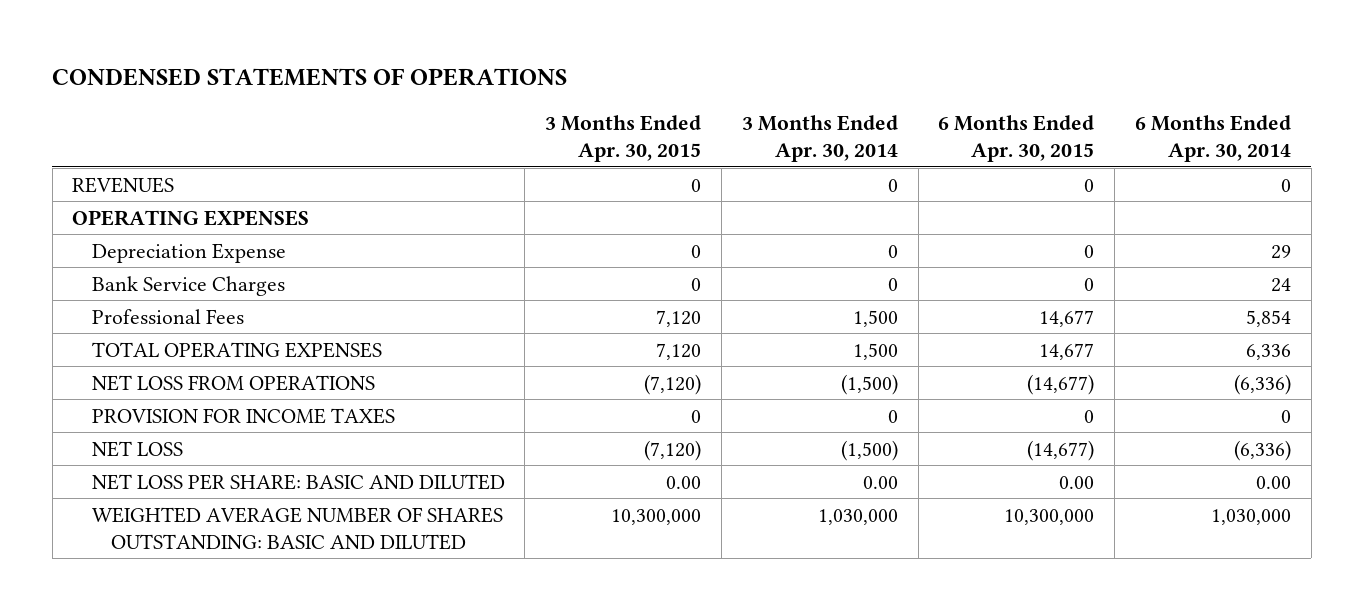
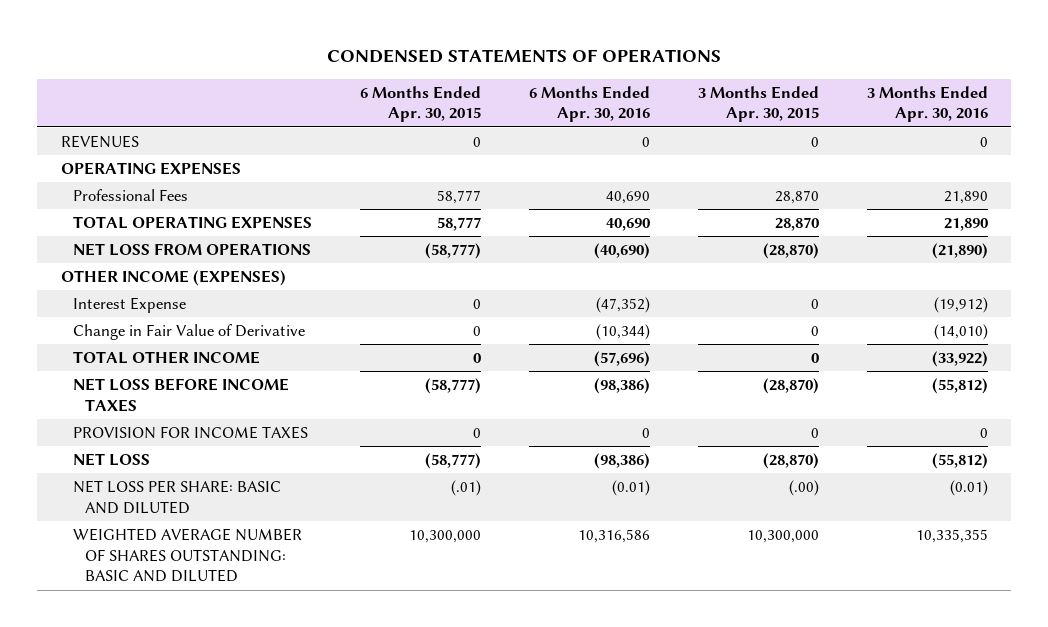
[741,115,898,163] 3 Months Ended Apr. 30, 2014 -> none
[1134,115,1291,163] 6 Months Ended Apr. 30, 2014 -> none
none -> [528,85,650,123] 6 Months Ended Apr. 30, 2016
none -> [866,85,988,123] 3 Months Ended Apr. 30, 2016
[91,242,286,263] Depreciation Expense -> none
[91,275,285,296] Bank Service Charges -> none
[656,309,702,327] 7,120 -> [774,189,819,204] 28,870
[1039,309,1095,327] 14,677 -> [436,189,481,204] 58,777
[656,342,702,360] 7,120 -> [774,216,819,231] 28,870
[1039,342,1095,360] 14,677 -> [436,216,481,231] 58,777
[644,373,702,395] (7,120) -> [762,242,819,259] (28,870)
[1027,373,1095,395] (14,677) -> [424,242,481,259] (58,777)
none -> [60,269,286,286] OTHER INCOME (EXPENSES)
none -> [72,296,186,313] Interest Expense
none -> [72,323,305,340] Change in Fair Value of Derivative
none -> [72,350,260,364] TOTAL OTHER INCOME
none -> [72,377,289,412] NET LOSS BEFORE INCOME TAXES
[644,439,702,461] (7,120) -> [762,452,819,469] (28,870)
[1027,439,1095,461] (14,677) -> [424,452,481,469] (58,777)
[666,475,702,489] 0.00 -> [788,479,819,496] (.00)
[1059,475,1095,489] 0.00 -> [450,479,481,496] (.01)

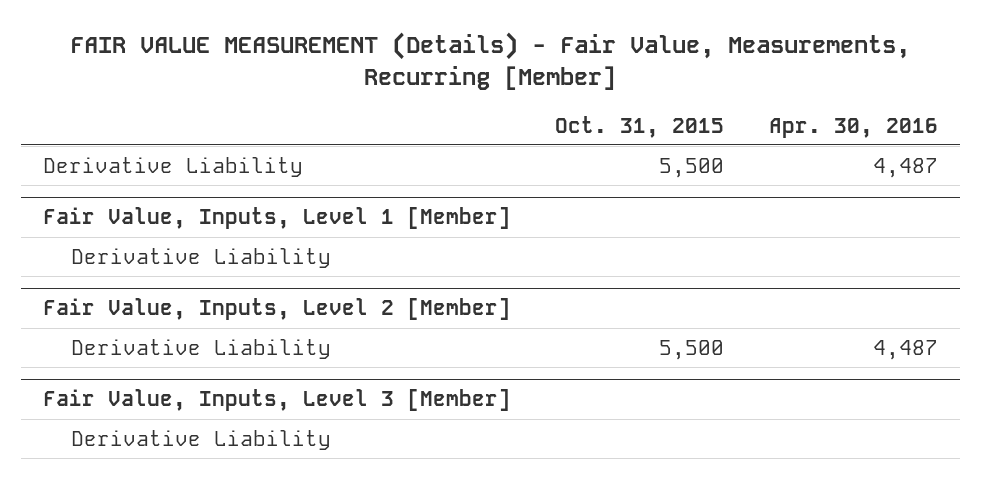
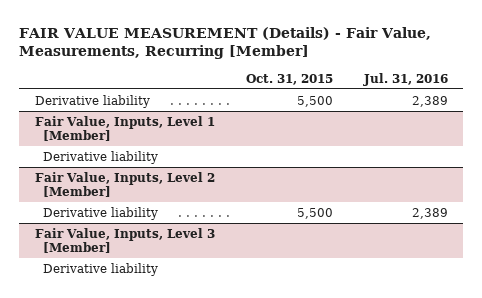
[769,117,939,138] Apr. 30, 2016 -> none
none -> [362,72,448,86] Jul. 31, 2016
[42,156,303,177] Derivative Liability -> [34,94,150,108] Derivative liability
[70,247,331,268] Derivative Liability -> [43,150,159,164] Derivative liability
[70,338,331,359] Derivative Liability -> [43,206,159,220] Derivative liability
[70,429,331,450] Derivative Liability -> [43,262,159,276] Derivative liability

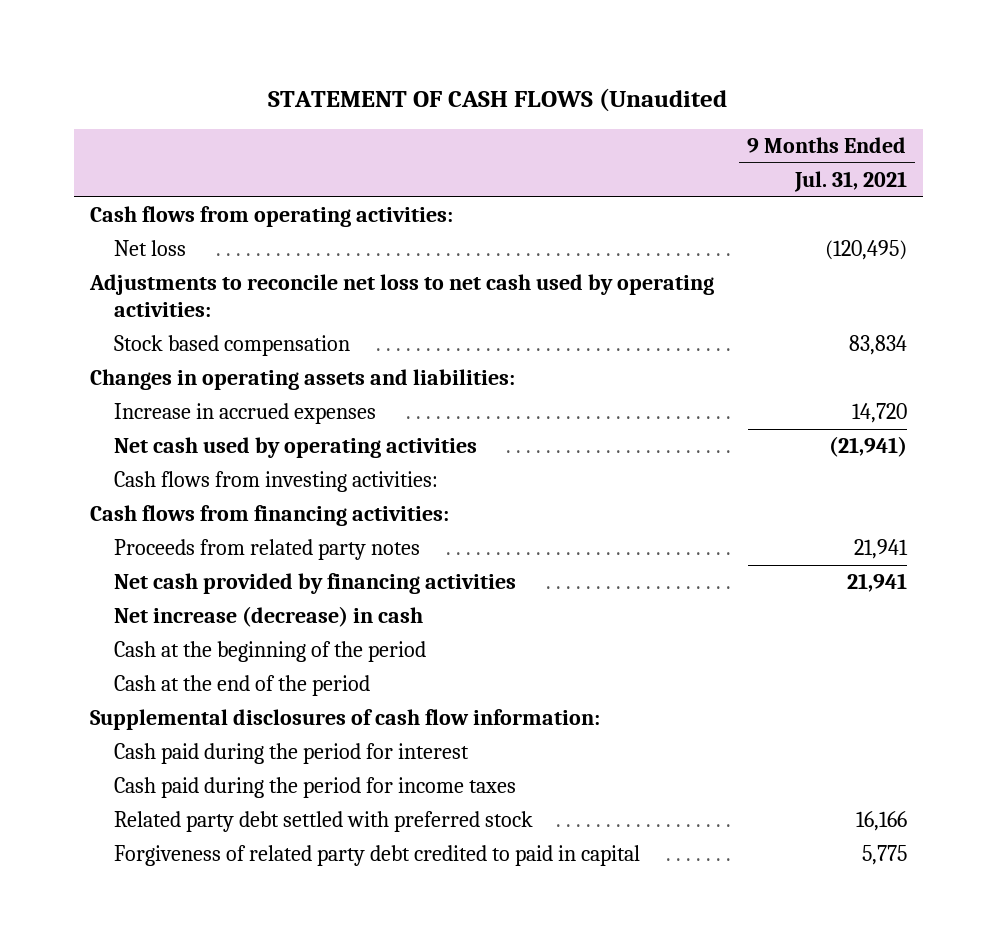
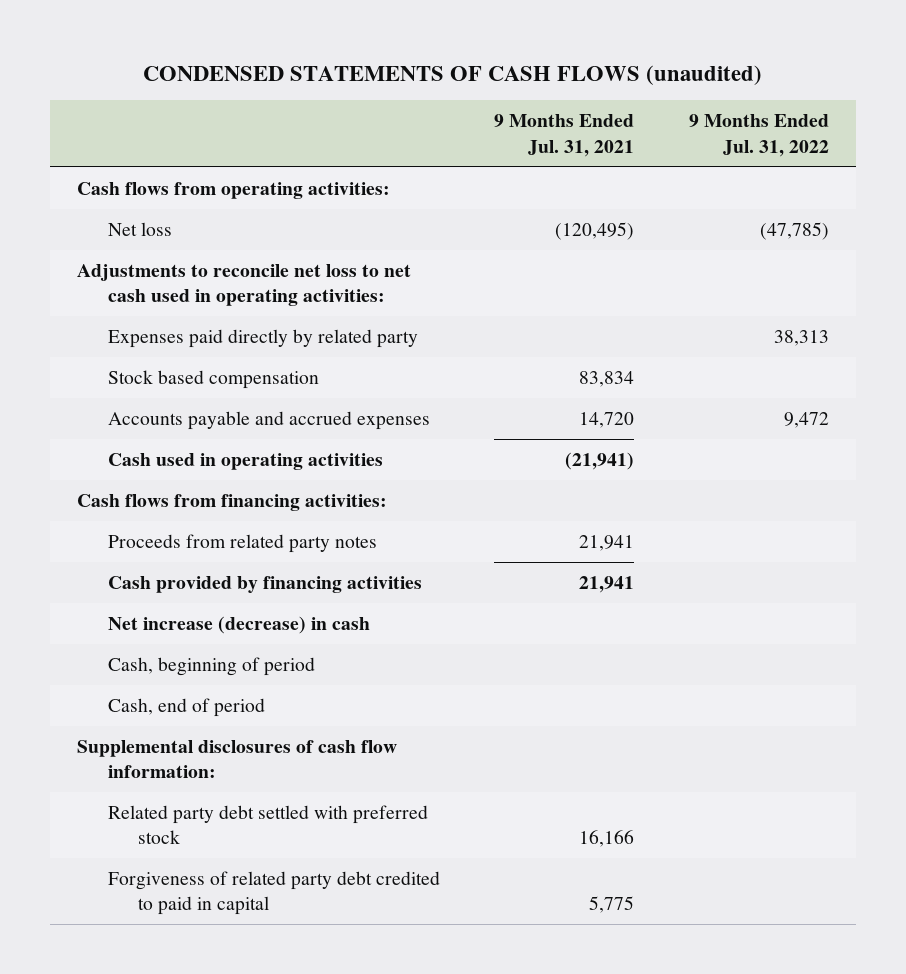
[268,87,728,112] STATEMENT OF CASH FLOWS (Unaudited -> [143,64,763,85] CONDENSED STATEMENTS OF CASH FLOWS (unaudited)
none -> [688,114,829,157] 9 Months Ended Jul. 31, 2022
[89,274,715,318] Adjustments to reconcile net loss to net cash used by operating activities: -> [77,263,412,307] Adjustments to reconcile net loss to net cash used in operating activities:
none -> [107,328,418,348] Expenses paid directly by related party
[90,369,516,391] Changes in operating assets and liabilities: -> none
[114,471,439,493] Cash flows from investing activities: -> none
[114,403,377,425] Increase in accrued expenses -> [107,410,430,430] Accounts payable and accrued expenses
[114,437,478,459] Net cash used by operating activities -> [107,452,383,470] Cash used in operating activities
[114,573,517,595] Net cash provided by financing activities -> [107,575,422,593] Cash provided by financing activities
[114,641,427,663] Cash at the beginning of the period -> [107,656,315,676] Cash, beginning of period
[114,675,371,697] Cash at the end of the period -> [107,697,265,717] Cash, end of period
[114,743,470,765] Cash paid during the period for interest -> none
[114,777,517,799] Cash paid during the period for income taxes -> none

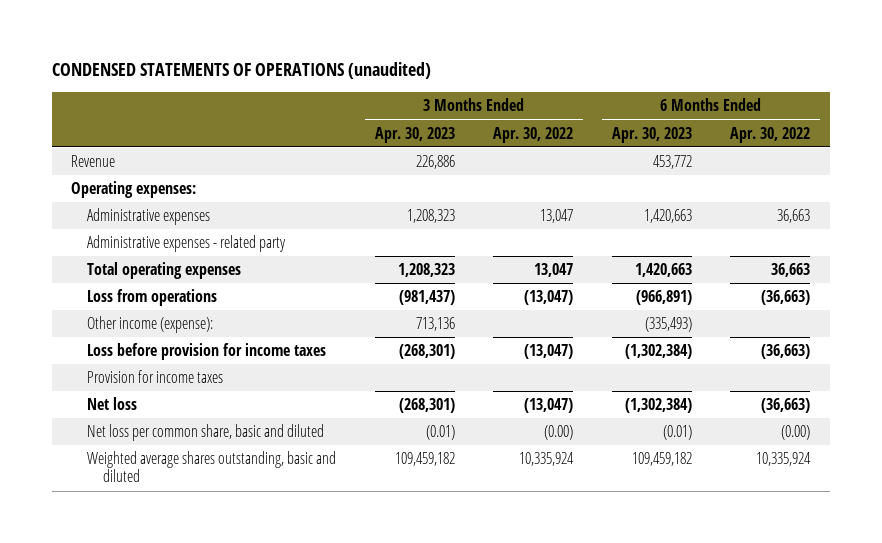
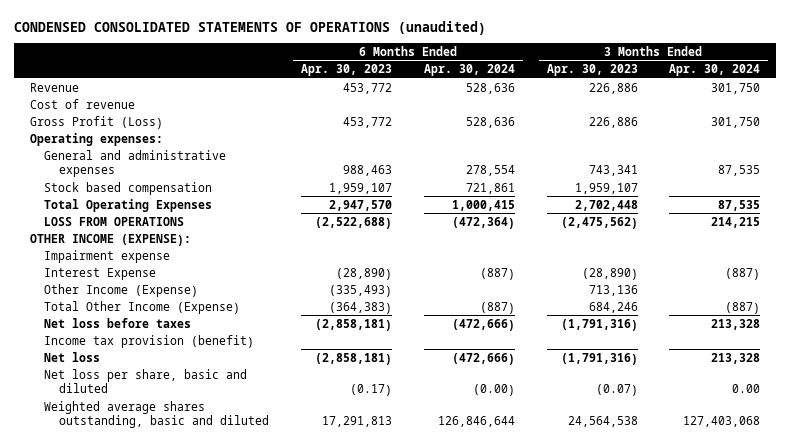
[52,62,432,80] CONDENSED STATEMENTS OF OPERATIONS (unaudited) -> [14,20,487,35] CONDENSED CONSOLIDATED STATEMENTS OF OPERATIONS (unaudited)
[493,126,574,143] Apr. 30, 2022 -> none
[730,126,811,143] Apr. 30, 2022 -> none
none -> [423,64,515,77] Apr. 30, 2024
none -> [669,64,761,77] Apr. 30, 2024
none -> [30,98,136,109] Cost of revenue
none -> [30,115,164,129] Gross Profit (Loss)
[87,235,287,253] Administrative expenses - related party -> none
[87,208,211,226] Administrative expenses -> [44,149,227,177] General and administrative expenses
[406,209,455,224] 1,208,323 -> [588,164,638,176] 743,341
[643,209,692,224] 1,420,663 -> [342,164,392,176] 988,463
none -> [44,181,213,195] Stock based compensation
[87,262,242,280] Total operating expenses -> [44,198,213,212] Total Operating Expenses
[397,263,455,278] 1,208,323 -> [574,199,638,211] 2,702,448
[634,263,692,278] 1,420,663 -> [328,199,392,211] 2,947,570
[87,289,218,307] Loss from operations -> [44,216,185,226] LOSS FROM OPERATIONS
[398,290,455,306] (981,437) -> [560,216,638,229] (2,475,562)
[635,290,692,306] (966,891) -> [314,216,392,229] (2,522,688)
none -> [30,233,192,246] OTHER INCOME (EXPENSE):
none -> [44,249,171,263] Impairment expense
none -> [44,267,157,280] Interest Expense
none -> [44,283,199,297] Other Income (Expense)
[87,316,214,334] Other income (expense): -> [44,300,241,314] Total Other Income (Expense)
[415,317,455,332] 713,136 -> [588,301,638,313] 684,246
[644,317,692,333] (335,493) -> [328,301,392,314] (364,383)
[87,343,327,361] Loss before provision for income taxes -> [44,317,192,328] Net loss before taxes
[398,344,455,360] (268,301) -> [560,318,638,331] (1,791,316)
[624,344,692,360] (1,302,384) -> [314,318,392,331] (2,858,181)
[87,370,224,384] Provision for income taxes -> [44,334,255,348] Income tax provision (benefit)
[398,398,455,414] (268,301) -> [560,352,638,365] (1,791,316)
[624,398,692,414] (1,302,384) -> [314,352,392,365] (2,858,181)
[87,424,325,442] Net loss per common share, basic and diluted -> [44,368,248,393] Net loss per share, basic and diluted
[425,425,455,441] (0.01) -> [595,383,638,396] (0.07)
[662,425,692,441] (0.01) -> [349,383,392,396] (0.17)
[394,452,455,467] 109,459,182 -> [567,415,638,427] 24,564,538
[631,452,692,467] 109,459,182 -> [321,415,392,427] 17,291,813

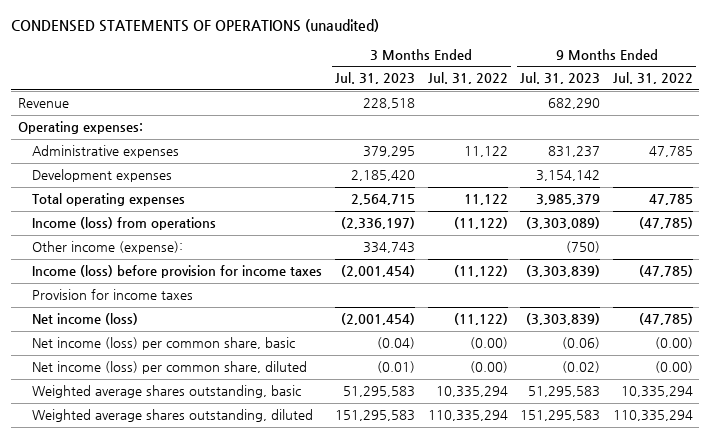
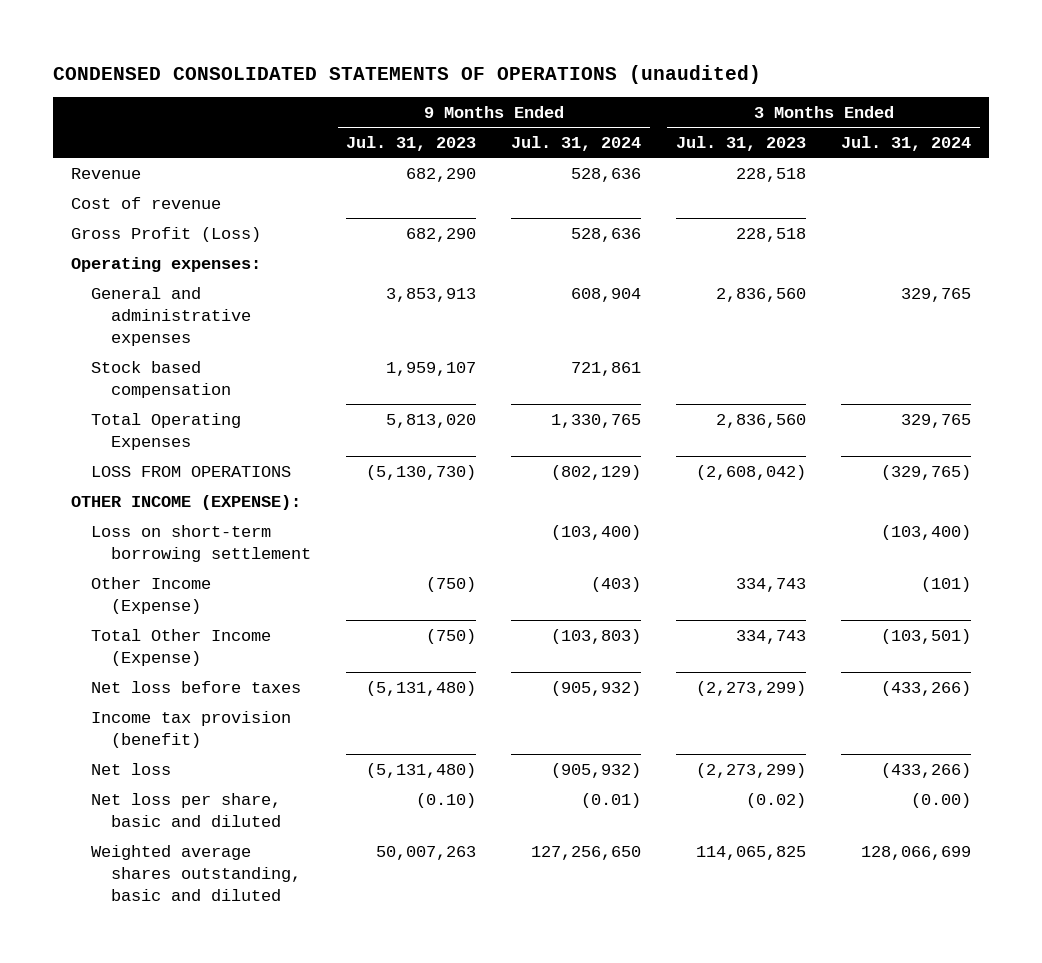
[11,19,380,33] CONDENSED STATEMENTS OF OPERATIONS (unaudited) -> [53,64,762,84] CONDENSED CONSOLIDATED STATEMENTS OF OPERATIONS (unaudited)
[427,72,508,85] Jul. 31, 2022 -> none
[613,72,694,85] Jul. 31, 2022 -> none
none -> [511,135,642,151] Jul. 31, 2024
none -> [841,135,972,151] Jul. 31, 2024
none -> [70,196,221,209] Cost of revenue
none -> [70,226,261,242] Gross Profit (Loss)
[32,169,173,183] Development expenses -> none
[32,361,308,375] Net income (loss) per common share, diluted -> none
[32,409,314,423] Weighted average shares outstanding, diluted -> none
[32,145,180,159] Administrative expenses -> [91,286,252,346] General and administrative expenses
[363,146,416,158] 379,295 -> [716,287,807,302] 2,836,560
[548,146,601,158] 831,237 -> [386,287,477,302] 3,853,913
none -> [91,360,232,398] Stock based compensation
[32,193,186,207] Total operating expenses -> [91,412,242,450] Total Operating Expenses
[351,194,416,206] 2,564,715 -> [716,413,807,428] 2,836,560
[536,194,601,206] 3,985,379 -> [386,413,477,428] 5,813,020
[32,217,217,231] Income (loss) from operations -> [91,465,292,477] LOSS FROM OPERATIONS
[341,217,416,230] (2,336,197) -> [696,464,807,480] (2,608,042)
[526,217,601,230] (3,303,089) -> [366,464,477,480] (5,130,730)
none -> [70,494,301,510] OTHER INCOME (EXPENSE):
none -> [91,524,312,562] Loss on short-term borrowing settlement
none -> [91,576,212,614] Other Income (Expense)
[32,241,184,255] Other income (expense): -> [91,628,272,666] Total Other Income (Expense)
[32,265,323,279] Income (loss) before provision for income taxes -> [91,680,302,693] Net loss before taxes
[341,265,416,278] (2,001,454) -> [696,680,807,696] (2,273,299)
[526,265,601,278] (3,303,839) -> [366,680,477,696] (5,131,480)
[32,289,194,301] Provision for income taxes -> [91,710,292,748] Income tax provision (benefit)
[32,313,139,326] Net income (loss) -> [91,762,172,775] Net loss
[341,313,416,326] (2,001,454) -> [696,762,807,778] (2,273,299)
[526,313,601,326] (3,303,839) -> [366,762,477,778] (5,131,480)
[32,337,296,351] Net income (loss) per common share, basic -> [91,792,282,827] Net loss per share, basic and diluted
[377,337,416,350] (0.04) -> [746,792,807,808] (0.02)
[562,337,601,350] (0.06) -> [416,792,477,808] (0.10)
[32,385,302,399] Weighted average shares outstanding, basic -> [91,844,302,901] Weighted average shares outstanding, basic and diluted
[343,386,416,398] 51,295,583 -> [696,845,807,860] 114,065,825
[528,386,601,398] 51,295,583 -> [376,845,477,860] 50,007,263

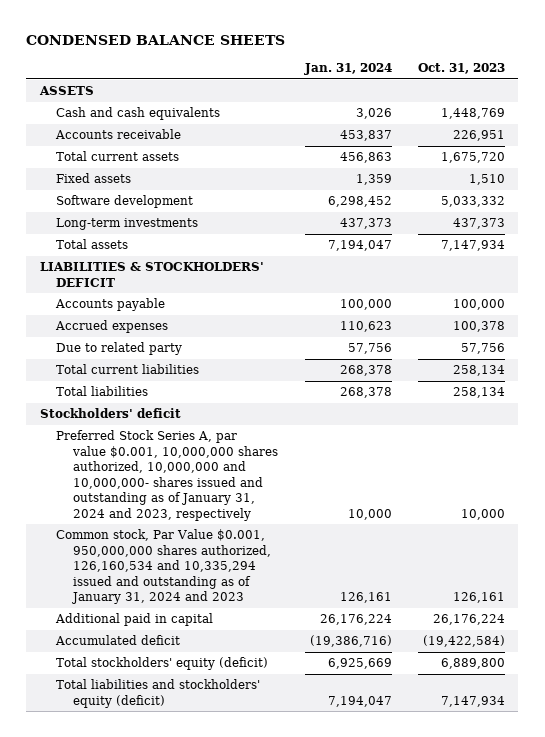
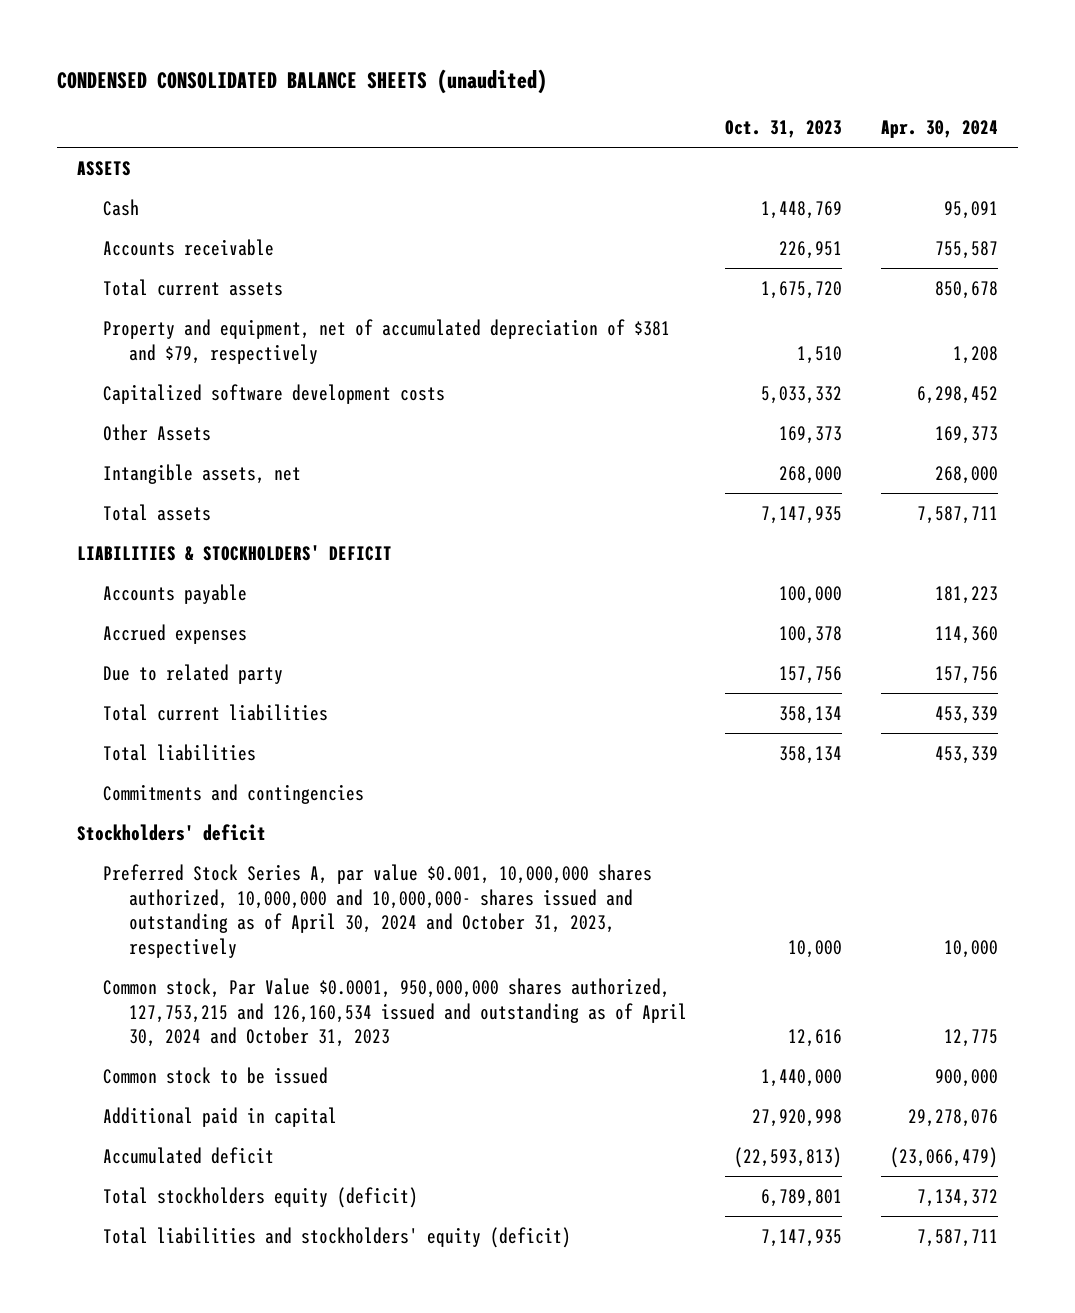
[26,34,286,45] CONDENSED BALANCE SHEETS -> [57,68,548,94] CONDENSED CONSOLIDATED BALANCE SHEETS (unaudited)
[303,63,392,76] Jan. 31, 2024 -> none
none -> [881,120,999,139] Apr. 30, 2024
[56,107,221,121] Cash and cash equivalents -> [102,198,139,216] Cash
[56,218,199,231] Long-term investments -> none
[56,173,132,184] Fixed assets -> [102,318,670,364] Property and equipment, net of accumulated depreciation of $381 and $79, respectively
[56,195,194,209] Software development -> [102,383,445,404] Capitalized software development costs
none -> [102,423,211,441] Other Assets
none -> [102,463,301,484] Intangible assets, net
[441,240,506,252] 7,147,934 -> [761,505,843,524] 7,147,935
[461,343,506,355] 57,756 -> [779,665,843,684] 157,756
[453,365,506,377] 258,134 -> [779,705,843,724] 358,134
[453,387,506,399] 258,134 -> [779,745,843,764] 358,134
none -> [102,783,364,804] Commitments and contingencies
[56,430,279,521] Preferred Stock Series A, par value $0.001, 10,000,000 shares authorized, 10,000,000 and 10,000,000- shares issued and outstanding as of January 31, 2024 and 2023, respectively -> [102,863,652,959] Preferred Stock Series A, par value $0.001, 10,000,000 shares authorized, 10,000,000 and 10,000,000- shares issued and outstanding as of April 30, 2024 and October 31, 2023, respectively
[56,529,272,605] Common stock, Par Value $0.001, 950,000,000 shares authorized, 126,160,534 and 10,335,294 issued and outstanding as of January 31, 2024 and 2023 -> [102,977,687,1048] Common stock, Par Value $0.0001, 950,000,000 shares authorized, 127,753,215 and 126,160,534 issued and outstanding as of April 30, 2024 and October 31, 2023
[453,592,506,604] 126,161 -> [788,1029,843,1048] 12,616
none -> [102,1066,328,1084] Common stock to be issued
[433,614,506,626] 26,176,224 -> [752,1108,843,1127] 27,920,998
[423,635,506,648] (19,422,584) -> [734,1146,843,1168] (22,593,813)
[56,657,269,671] Total stockholders' equity (deficit) -> [102,1186,418,1208] Total stockholders equity (deficit)
[441,658,506,670] 6,889,800 -> [761,1188,843,1207] 6,789,801
[441,695,506,707] 7,147,934 -> [761,1228,843,1247] 7,147,935

